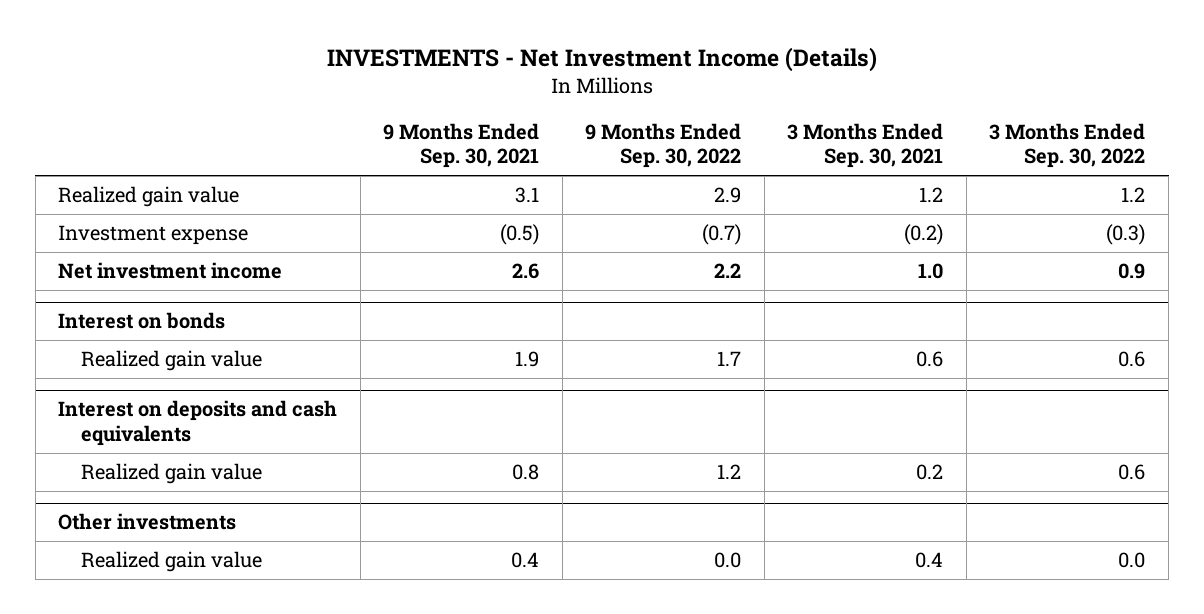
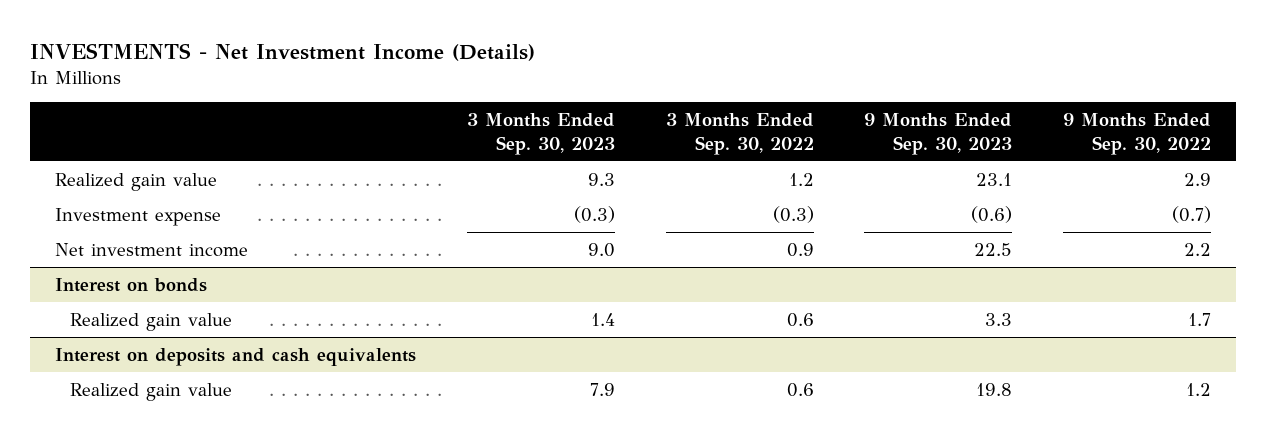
[383,122,540,169] 9 Months Ended Sep. 30, 2021 -> none
[787,122,944,169] 3 Months Ended Sep. 30, 2021 -> none
none -> [467,112,616,155] 3 Months Ended Sep. 30, 2023
none -> [864,112,1013,155] 9 Months Ended Sep. 30, 2023
[58,513,237,531] Other investments -> none
[81,551,263,573] Realized gain value -> none

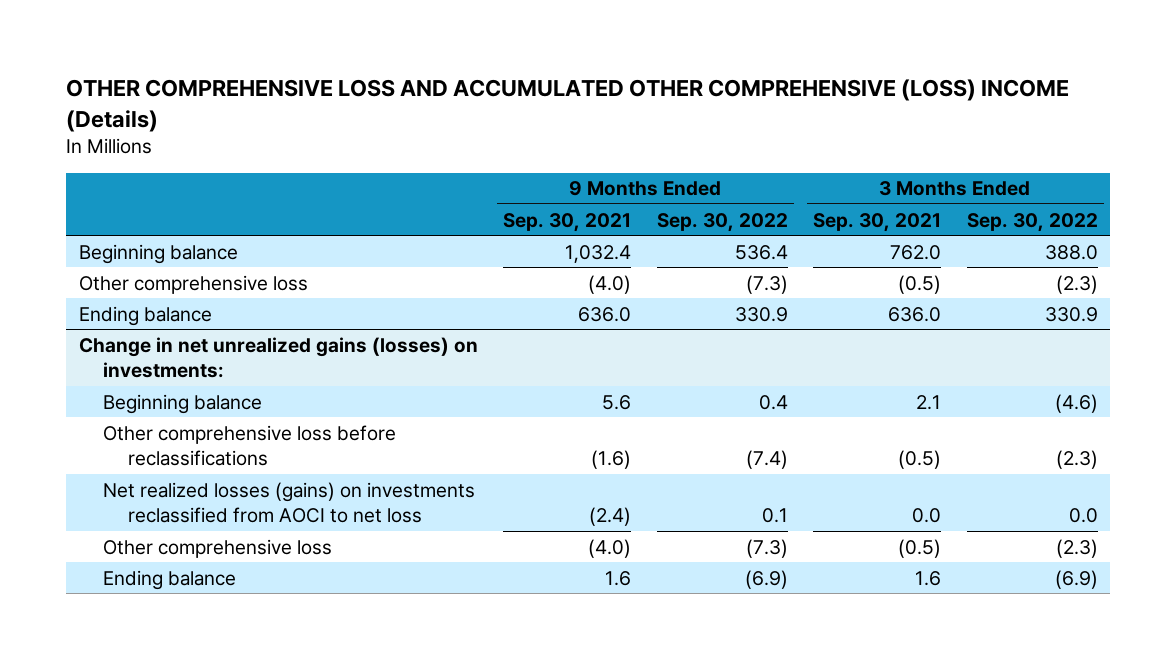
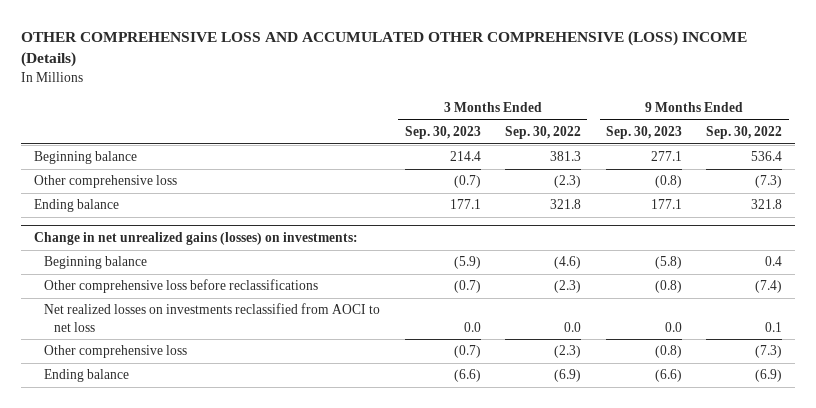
[503,212,632,232] Sep. 30, 2021 -> none
[813,212,942,232] Sep. 30, 2021 -> none
none -> [404,125,481,139] Sep. 30, 2023
none -> [605,125,682,139] Sep. 30, 2023
[1044,244,1098,260] 388.0 -> [550,151,582,162] 381.3
[734,306,788,322] 330.9 -> [751,199,783,210] 321.8
[1044,306,1098,322] 330.9 -> [550,199,582,210] 321.8
[103,481,476,524] Net realized losses (gains) on investments reclassified from AOCI to net loss -> [43,303,380,332] Net realized losses on investments reclassified from AOCI to net loss

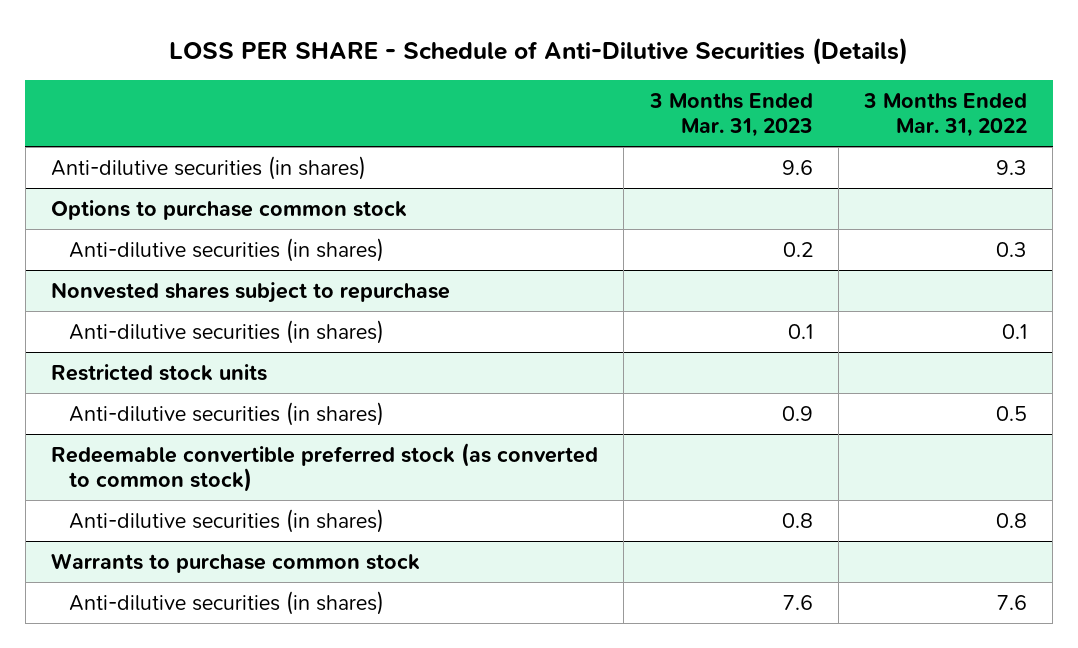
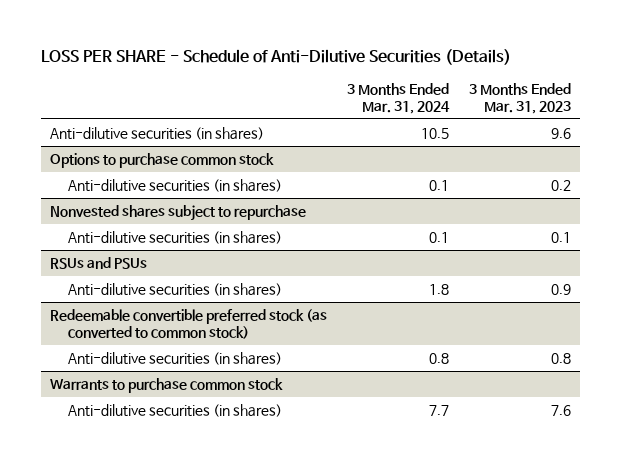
[863,92,1028,138] 3 Months Ended Mar. 31, 2022 -> none
none -> [347,82,451,114] 3 Months Ended Mar. 31, 2024
[51,363,268,381] Restricted stock units -> [50,256,148,269] RSUs and PSUs

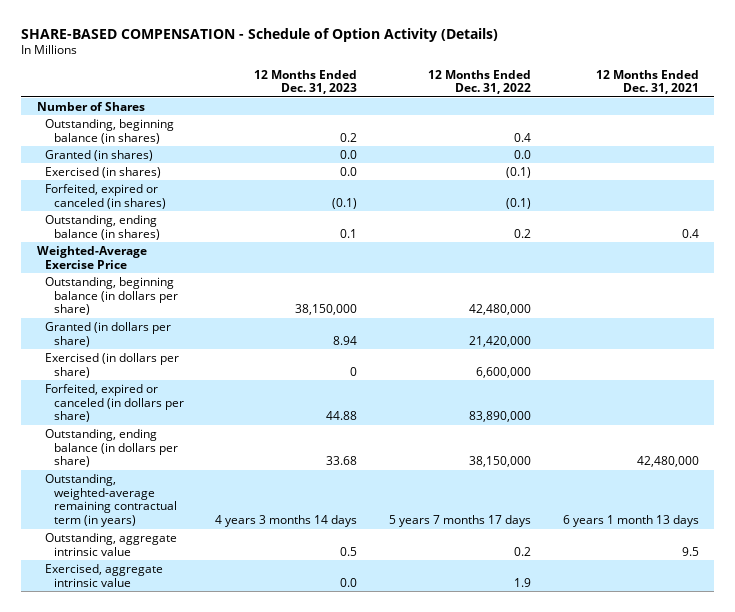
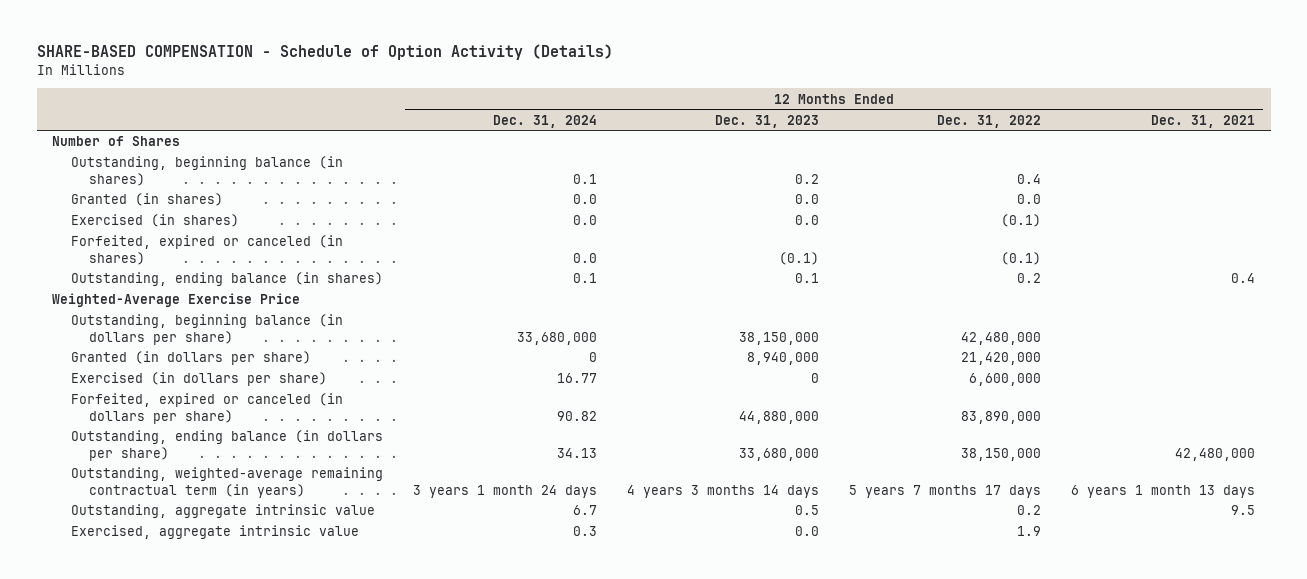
none -> [492,114,597,128] Dec. 31, 2024
[333,335,358,345] 8.94 -> [747,352,820,366] 8,940,000
[326,411,358,421] 44.88 -> [739,410,820,424] 44,880,000
[326,456,358,466] 33.68 -> [739,447,820,461] 33,680,000

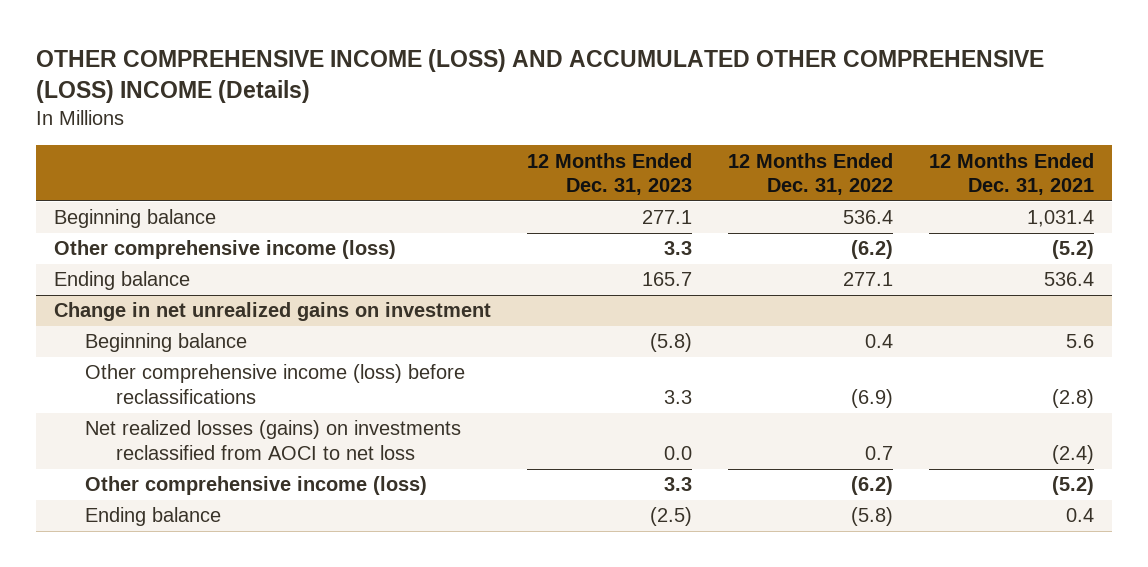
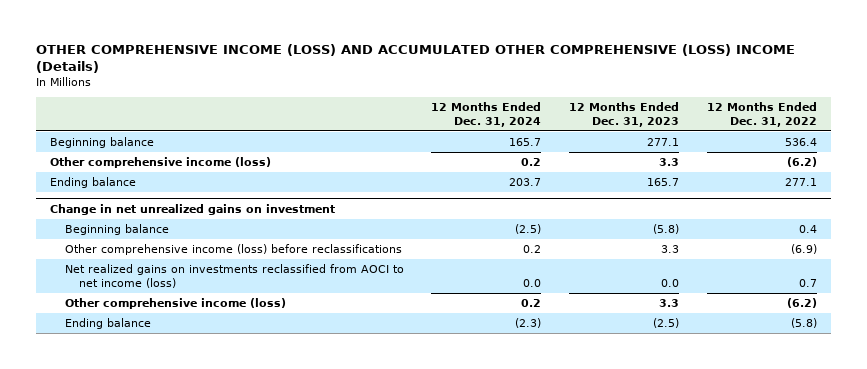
[929,152,1095,196] 12 Months Ended Dec. 31, 2021 -> none
none -> [431,101,542,127] 12 Months Ended Dec. 31, 2024
[85,420,462,461] Net realized losses (gains) on investments reclassified from AOCI to net loss -> [64,264,404,288] Net realized gains on investments reclassified from AOCI to net income (loss)

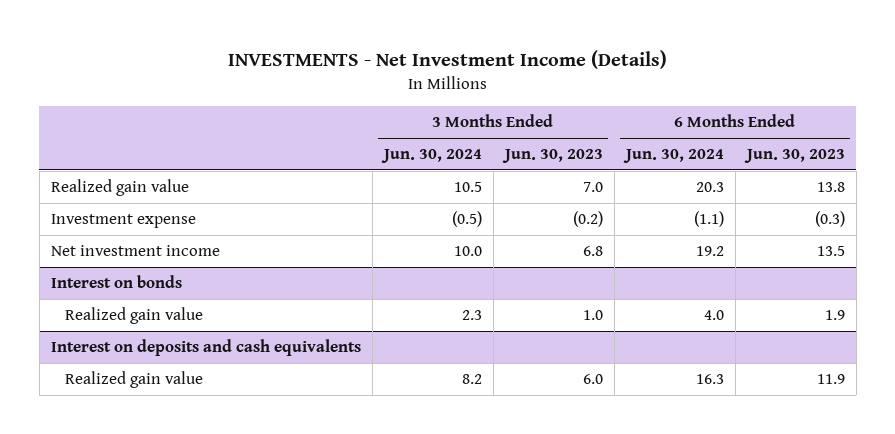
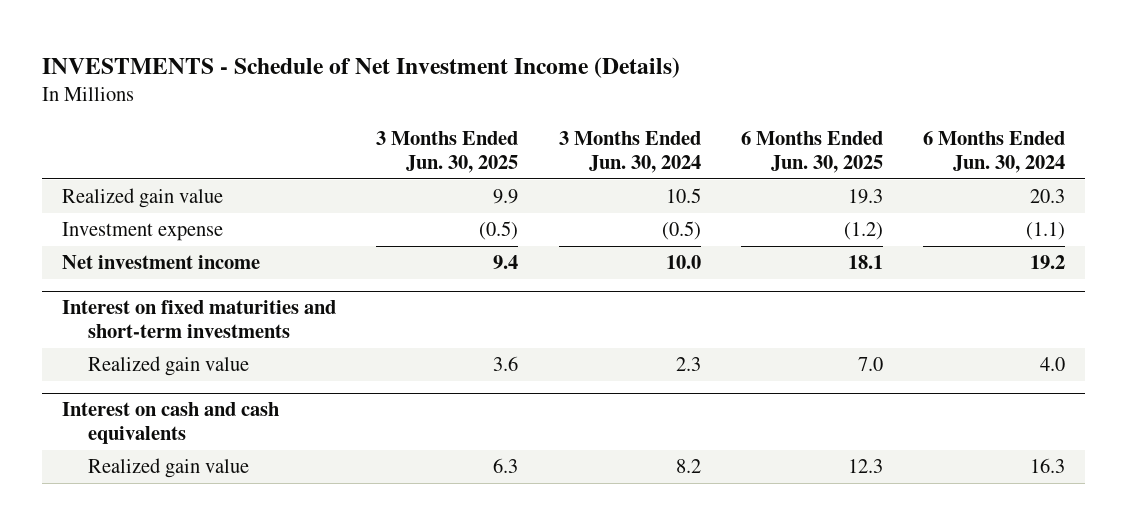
[227,49,667,69] INVESTMENTS - Net Investment Income (Details) -> [42,56,681,78] INVESTMENTS - Schedule of Net Investment Income (Details)
[501,149,603,164] Jun. 30, 2023 -> none
[743,149,845,164] Jun. 30, 2023 -> none
none -> [376,130,519,173] 3 Months Ended Jun. 30, 2025
none -> [740,130,883,173] 6 Months Ended Jun. 30, 2025
[50,275,182,289] Interest on bonds -> none
none -> [62,300,337,339] Interest on fixed maturities and short-term investments
[50,339,361,357] Interest on deposits and cash equivalents -> [62,402,280,445] Interest on cash and cash equivalents

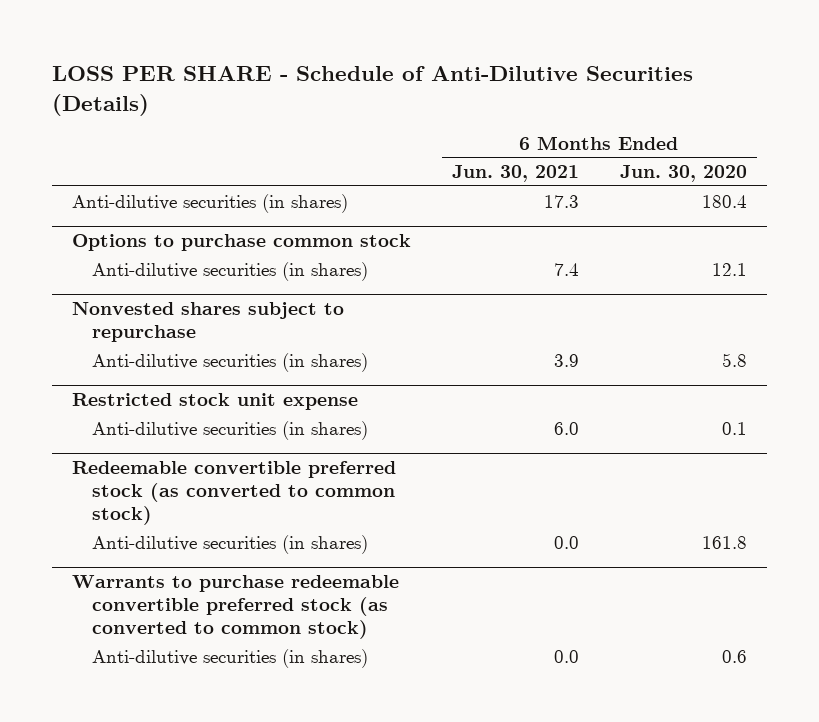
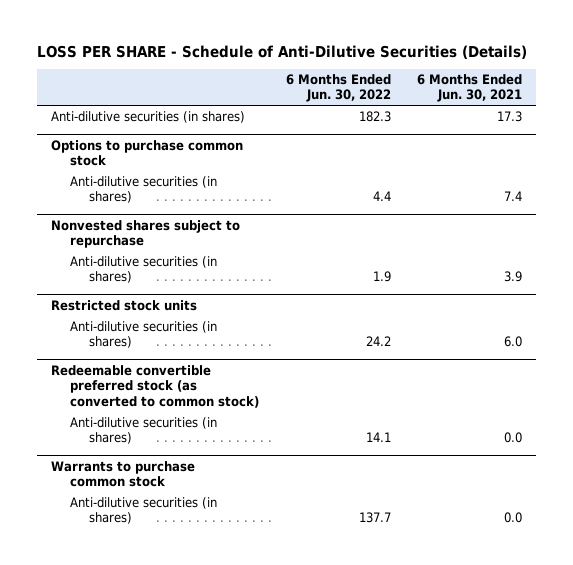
[619,164,747,182] Jun. 30, 2020 -> none
none -> [285,73,391,103] 6 Months Ended Jun. 30, 2022
[72,393,359,411] Restricted stock unit expense -> [50,299,197,311] Restricted stock units
[72,575,400,640] Warrants to purchase redeemable convertible preferred stock (as converted to common stock) -> [50,460,195,488] Warrants to purchase common stock

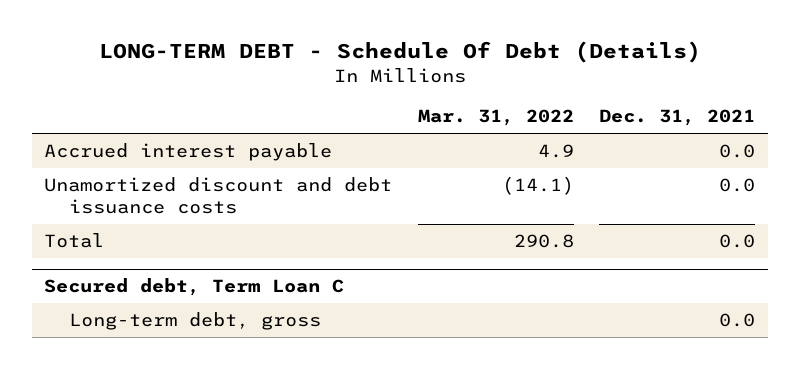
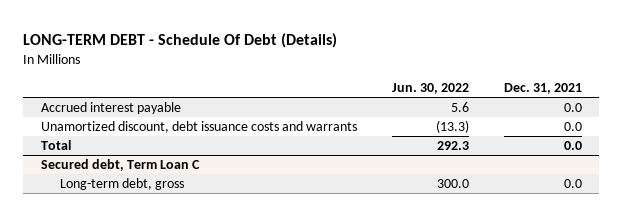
[417,109,574,127] Mar. 31, 2022 -> none
none -> [391,83,469,95] Jun. 30, 2022
[44,177,393,215] Unamortized discount and debt issuance costs -> [40,121,357,134] Unamortized discount, debt issuance costs and warrants

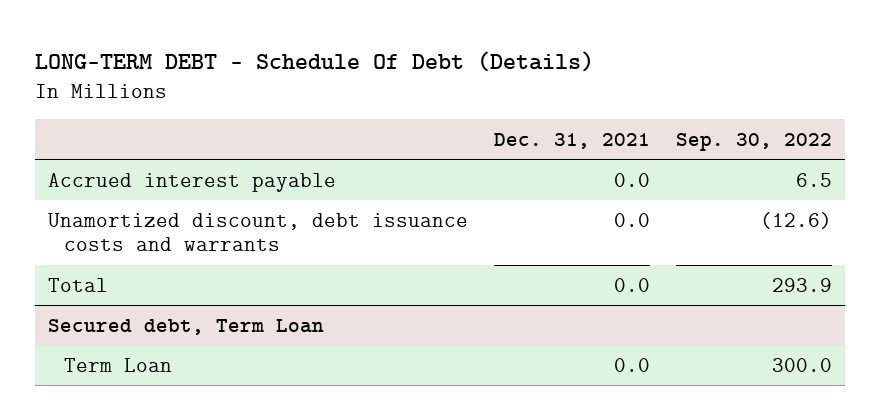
[391,83,469,95] Jun. 30, 2022 -> none
none -> [675,132,832,151] Sep. 30, 2022
[40,159,200,172] Secured debt, Term Loan C -> [47,318,324,335] Secured debt, Term Loan
[59,178,184,191] Long-term debt, gross -> [64,357,173,372] Term Loan

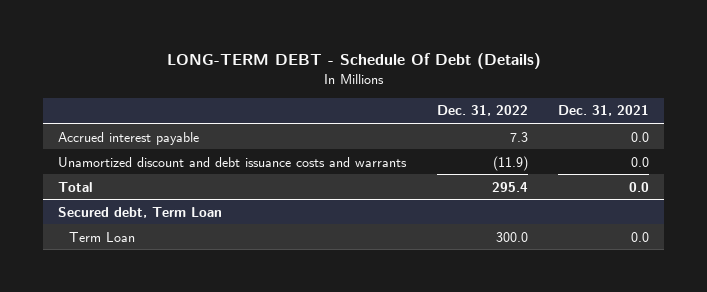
[675,132,832,151] Sep. 30, 2022 -> none
none -> [436,105,528,117] Dec. 31, 2022
[47,212,468,252] Unamortized discount, debt issuance costs and warrants -> [58,156,408,167] Unamortized discount and debt issuance costs and warrants

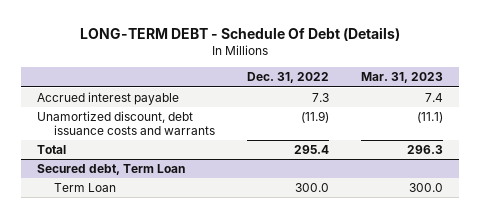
[557,105,649,117] Dec. 31, 2021 -> none
none -> [360,72,443,84] Mar. 31, 2023
[58,156,408,167] Unamortized discount and debt issuance costs and warrants -> [36,110,215,135] Unamortized discount, debt issuance costs and warrants

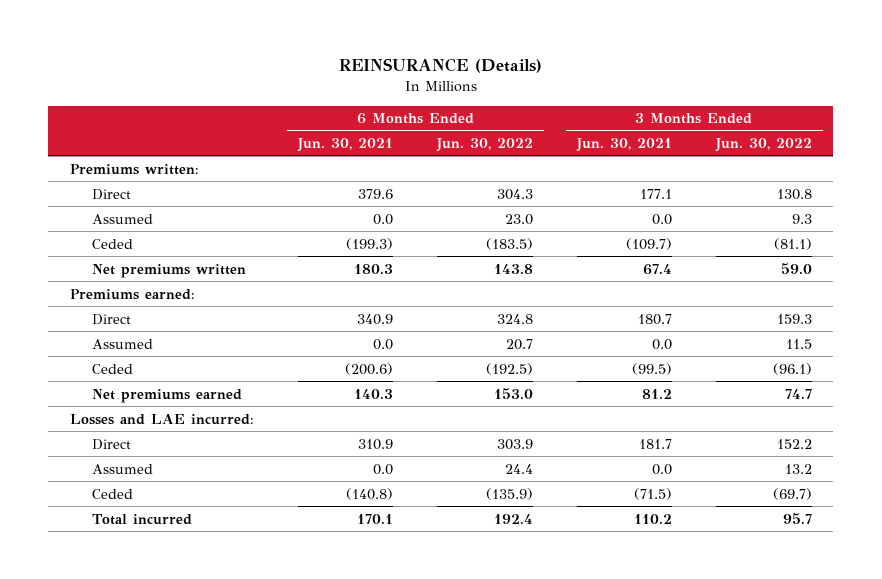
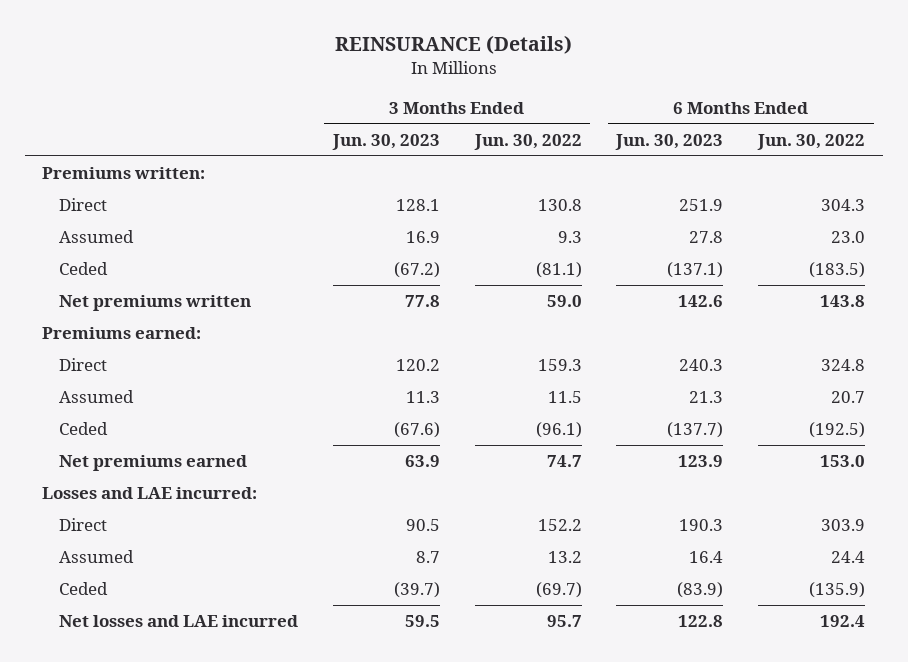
[297,138,394,153] Jun. 30, 2021 -> none
[575,138,672,153] Jun. 30, 2021 -> none
none -> [331,133,440,150] Jun. 30, 2023
none -> [615,133,724,150] Jun. 30, 2023
[92,513,193,525] Total incurred -> [58,615,298,628] Net losses and LAE incurred

